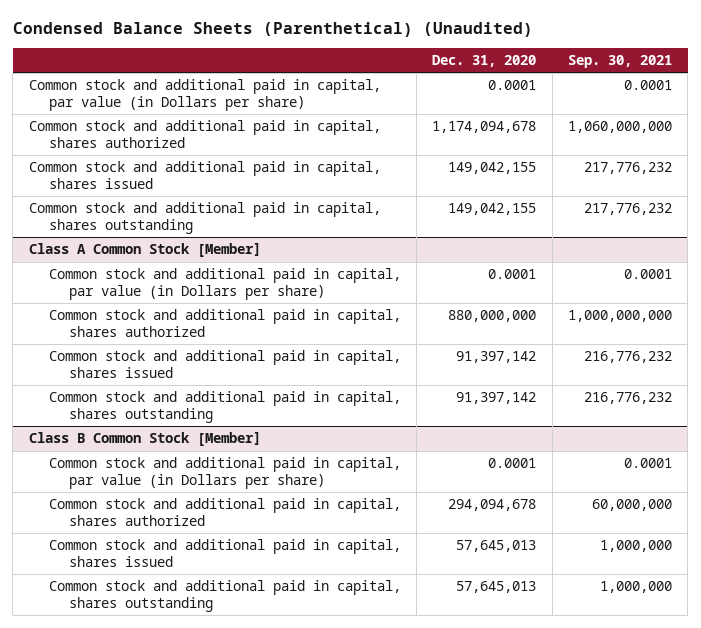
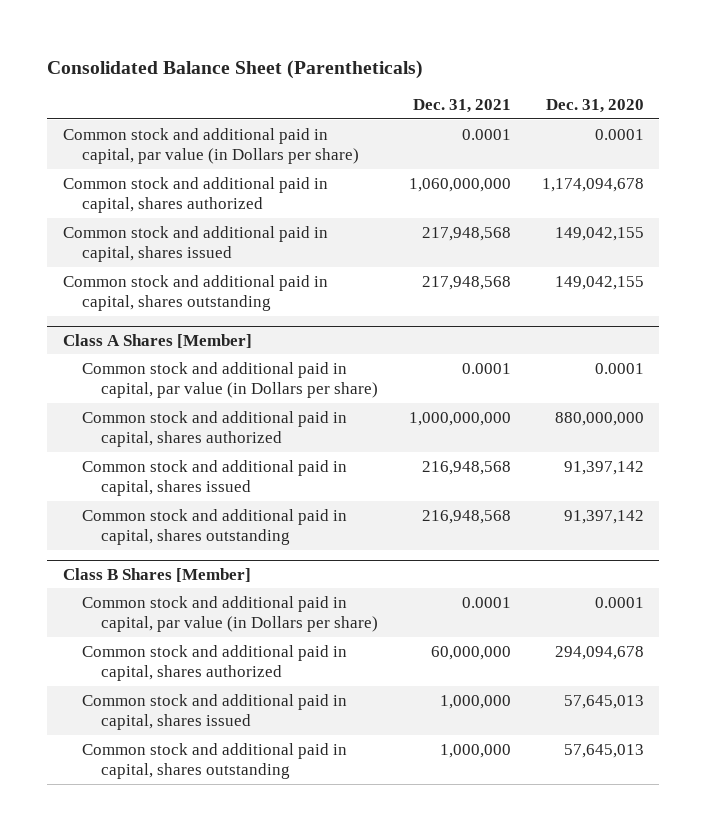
[12,22,533,38] Condensed Balance Sheets (Parenthetical) (Unaudited) -> [47,59,424,79] Consolidated Balance Sheet (Parentheticals)
[568,55,673,69] Sep. 30, 2021 -> none
none -> [412,99,511,114] Dec. 31, 2021
[28,243,261,258] Class A Common Stock [Member] -> [62,333,252,348] Class A Shares [Member]
[28,432,261,447] Class B Common Stock [Member] -> [62,567,251,582] Class B Shares [Member]

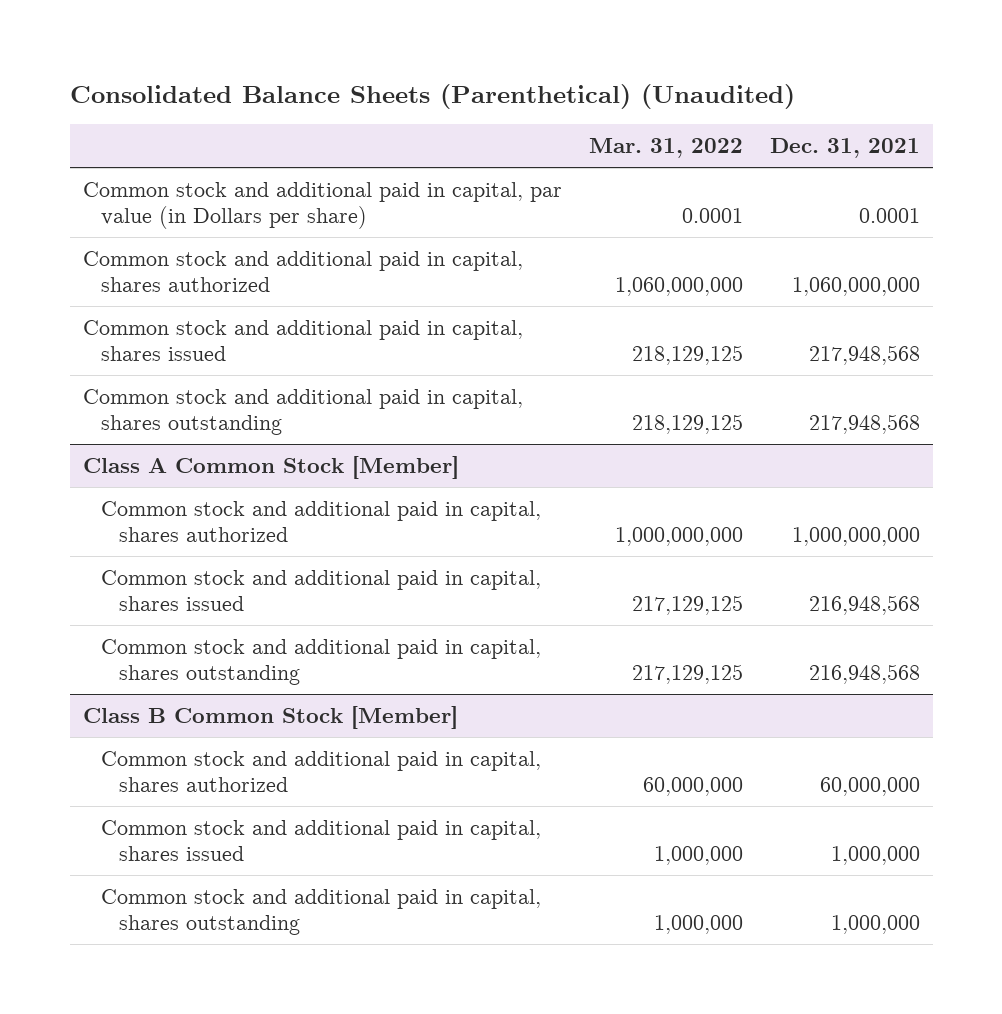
[47,59,424,79] Consolidated Balance Sheet (Parentheticals) -> [69,83,795,109] Consolidated Balance Sheets (Parenthetical) (Unaudited)
[545,99,644,114] Dec. 31, 2020 -> none
none -> [588,138,743,159] Mar. 31, 2022
[81,361,379,399] Common stock and additional paid in capital, par value (in Dollars per share) -> none
[62,333,252,348] Class A Shares [Member] -> [82,455,459,479] Class A Common Stock [Member]
[81,595,379,633] Common stock and additional paid in capital, par value (in Dollars per share) -> none
[62,567,251,582] Class B Shares [Member] -> [82,705,458,729] Class B Common Stock [Member]

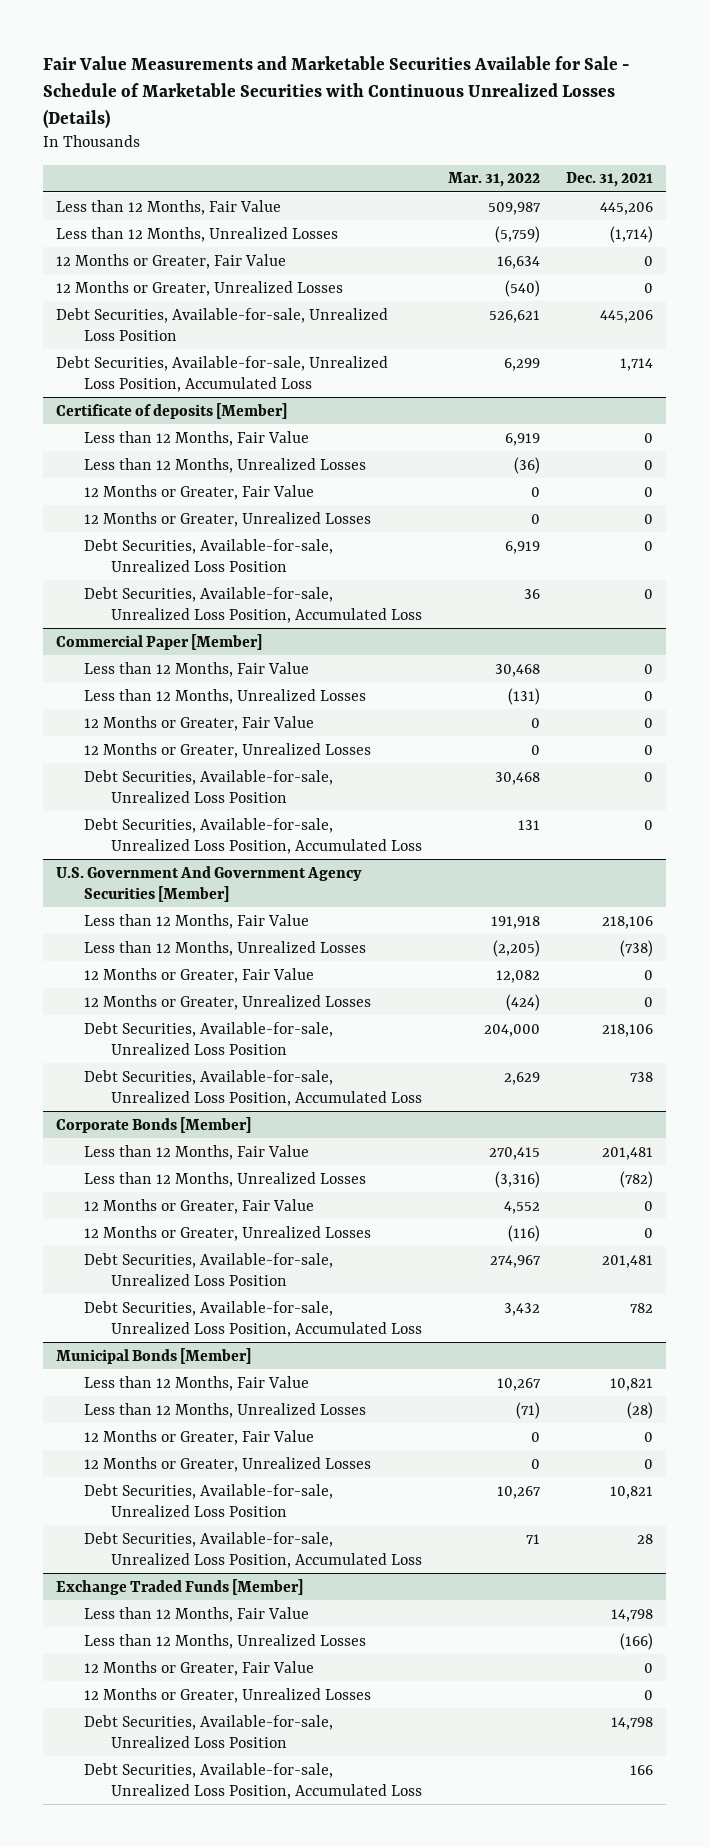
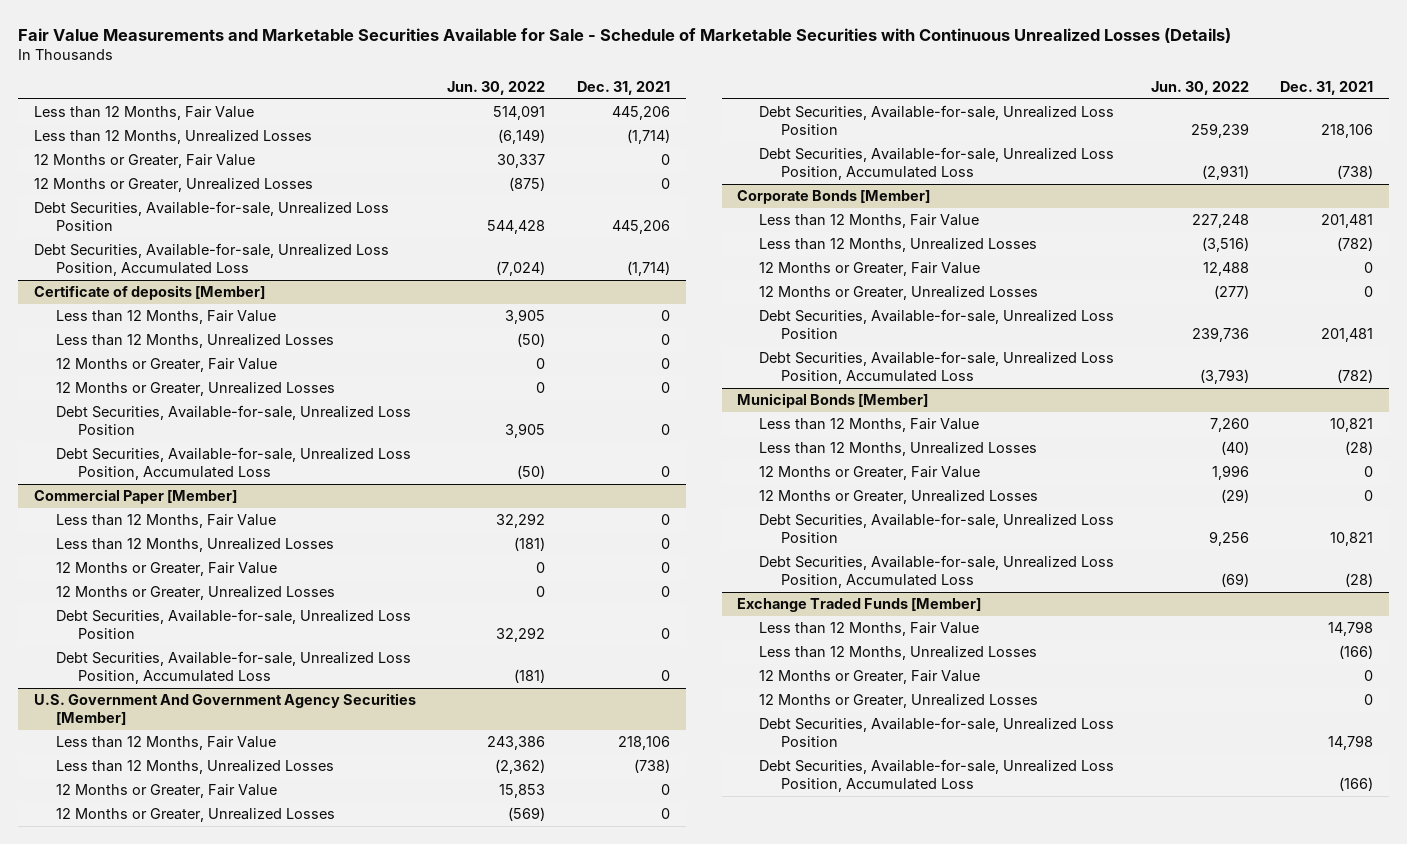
[448,172,541,188] Mar. 31, 2022 -> none
none -> [447,80,546,95] Jun. 30, 2022
[620,357,654,371] 1,714 -> [626,260,670,276] (1,714)
[630,1071,654,1082] 738 -> [1337,164,1374,179] (738)
[630,1302,654,1313] 782 -> [1337,368,1374,383] (782)
[637,1533,654,1544] 28 -> [1345,572,1374,587] (28)
[630,1764,654,1775] 166 -> [1339,776,1374,791] (166)

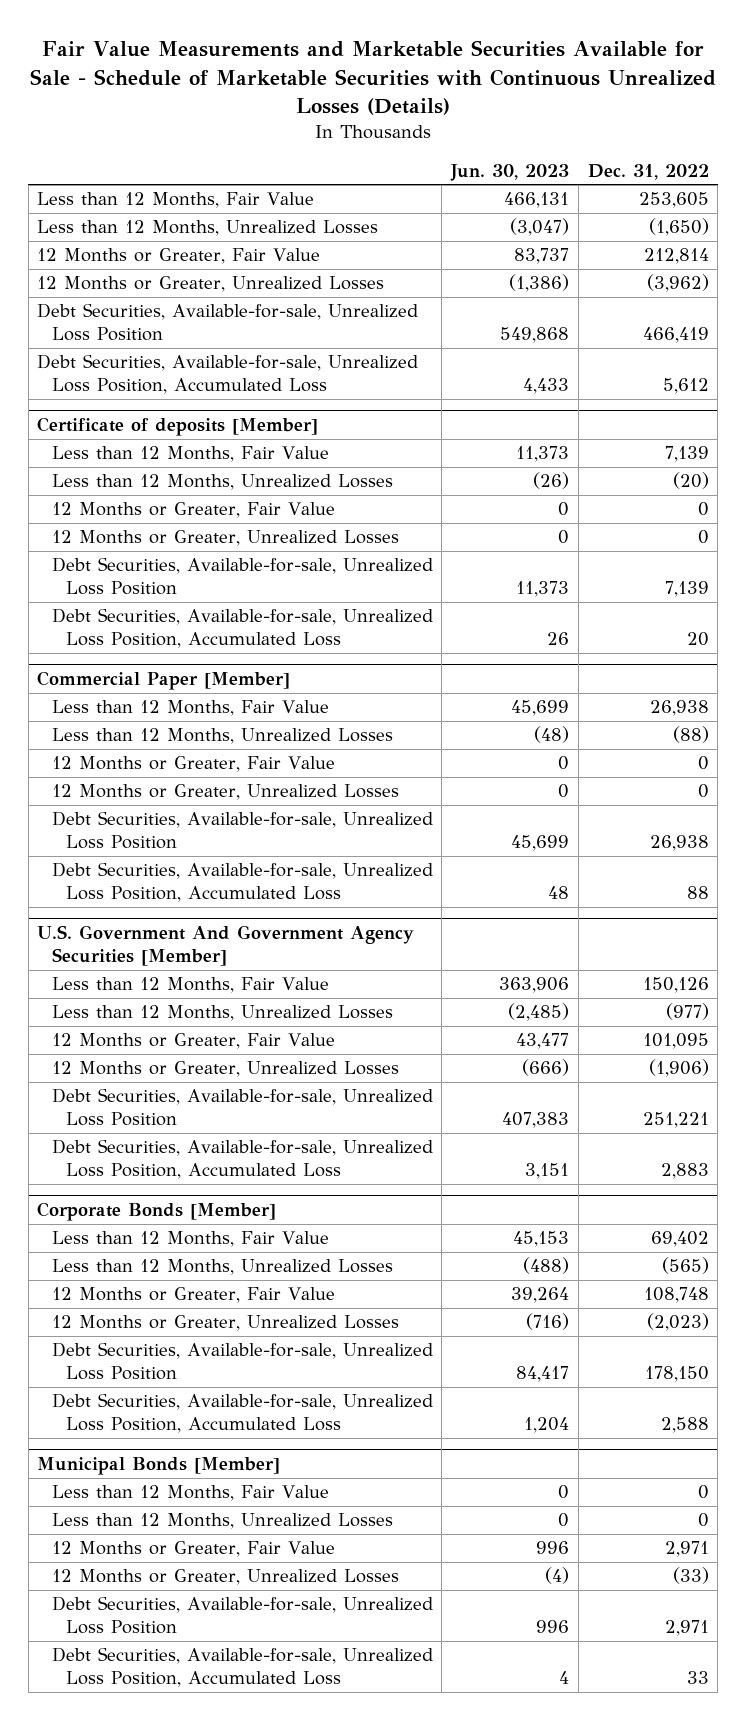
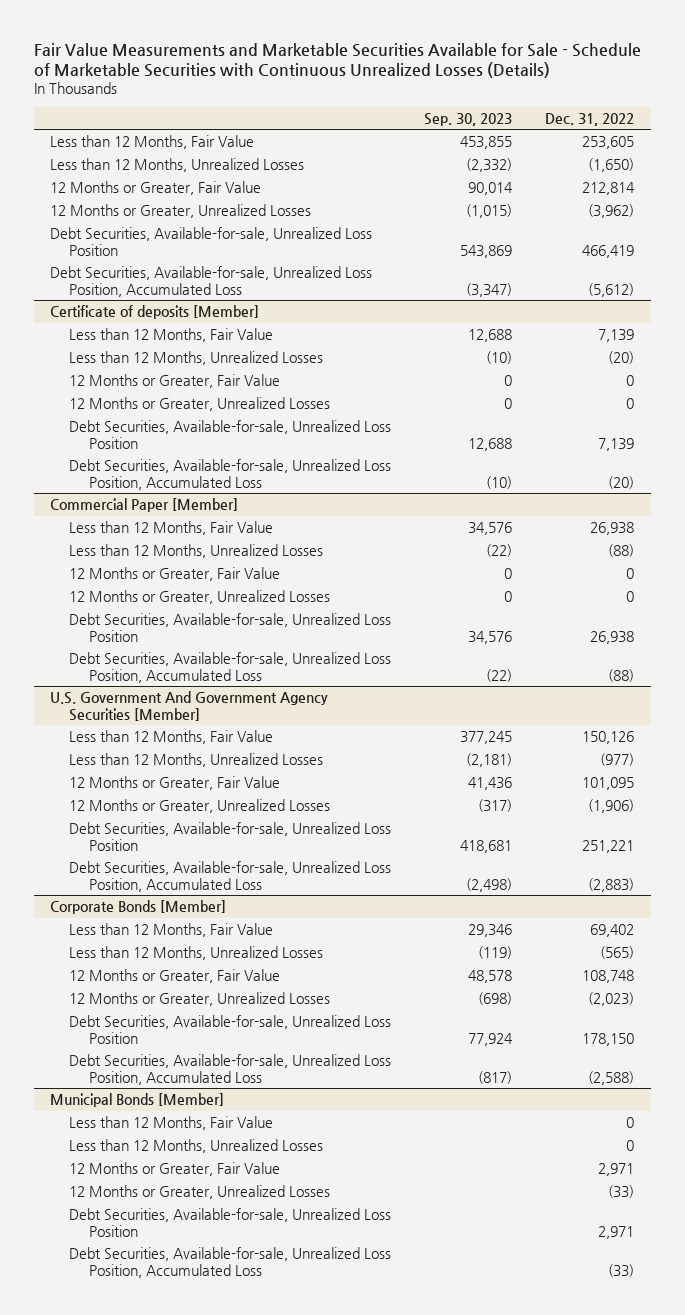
[450,163,570,181] Jun. 30, 2023 -> none
none -> [424,112,513,126] Sep. 30, 2023
[662,378,709,395] 5,612 -> [588,282,635,297] (5,612)
[686,632,709,647] 20 -> [608,475,635,489] (20)
[686,886,709,900] 88 -> [608,668,635,682] (88)
[660,1163,709,1180] 2,883 -> [588,877,635,892] (2,883)
[660,1417,709,1434] 2,588 -> [588,1070,635,1085] (2,588)
[686,1671,709,1685] 33 -> [608,1263,635,1277] (33)

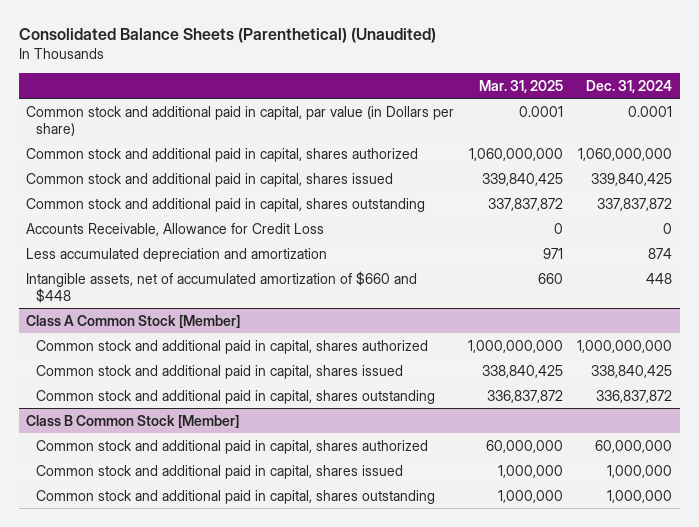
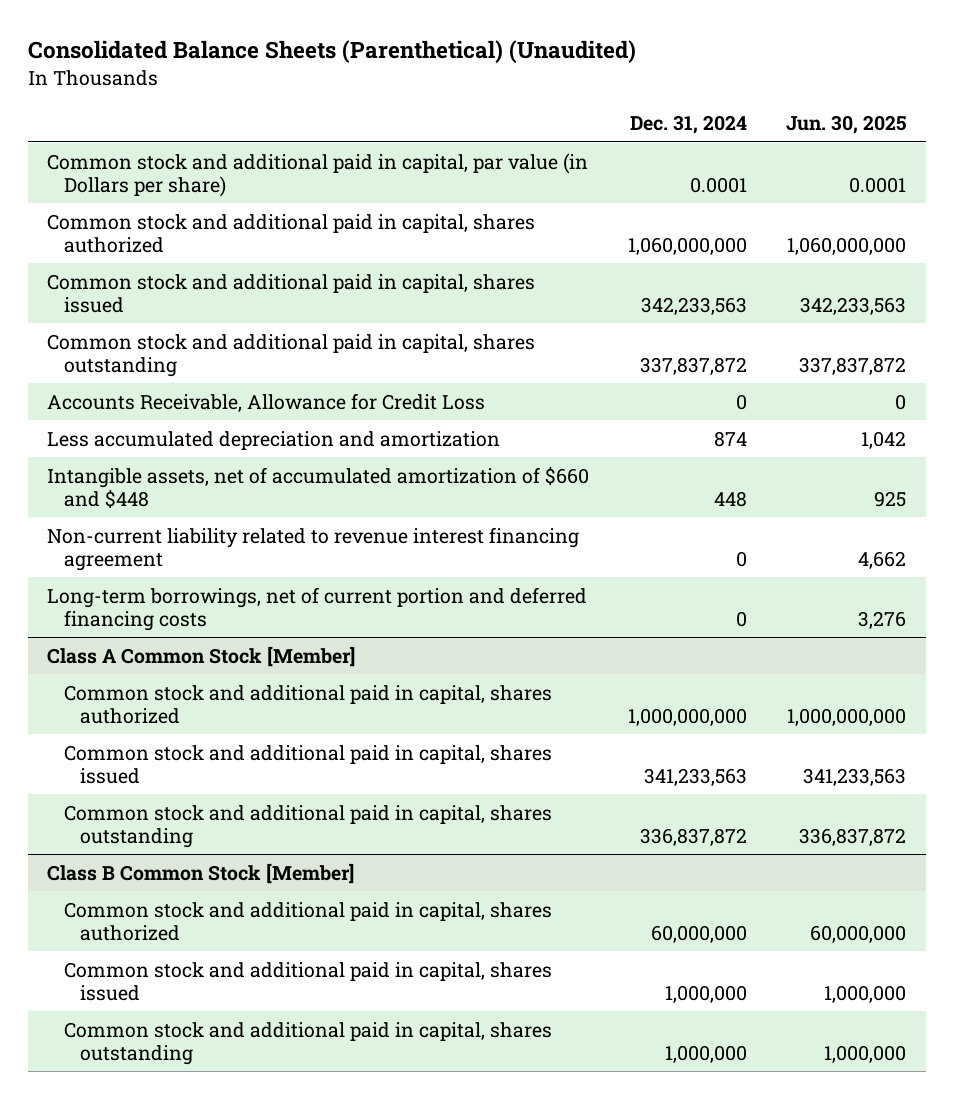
[479,79,564,93] Mar. 31, 2025 -> none
none -> [786,115,907,135] Jun. 30, 2025
[591,172,673,186] 339,840,425 -> [641,296,748,315] 342,233,563
none -> [47,526,580,571] Non-current liability related to revenue interest financing agreement
none -> [47,586,588,631] Long-term borrowings, net of current portion and deferred financing costs
[591,364,673,378] 338,840,425 -> [644,767,748,786] 341,233,563

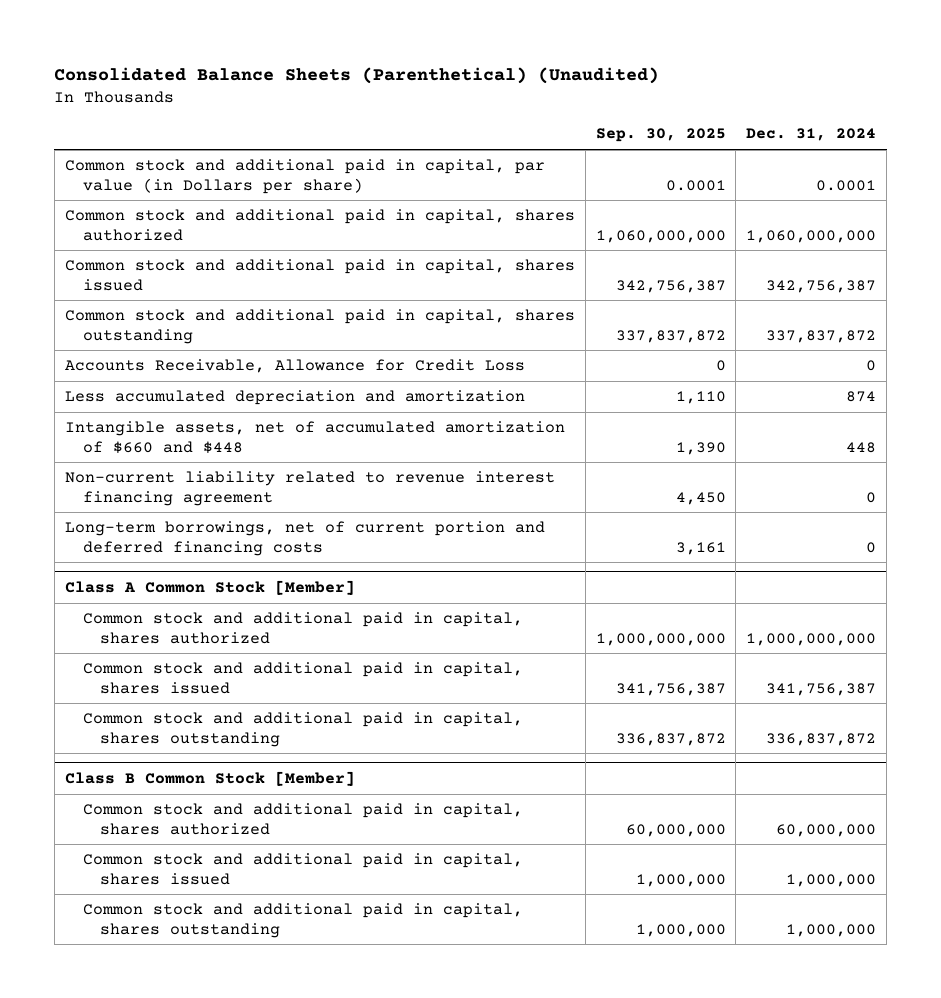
[786,115,907,135] Jun. 30, 2025 -> none
none -> [595,128,726,143] Sep. 30, 2025
[641,296,748,315] 342,233,563 -> [766,279,877,293] 342,756,387
[644,767,748,786] 341,233,563 -> [766,682,877,696] 341,756,387

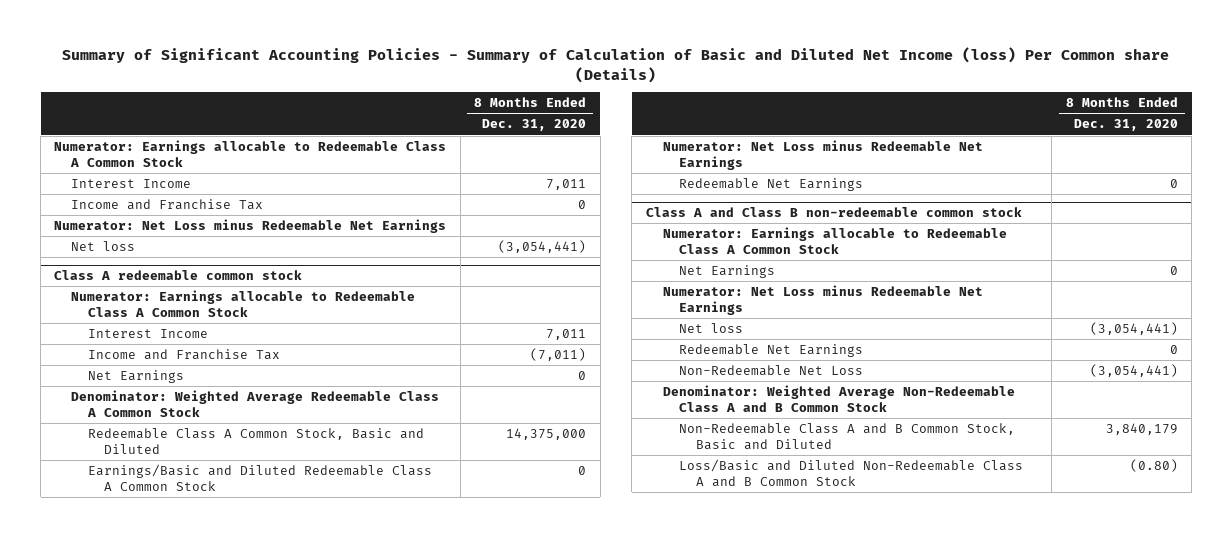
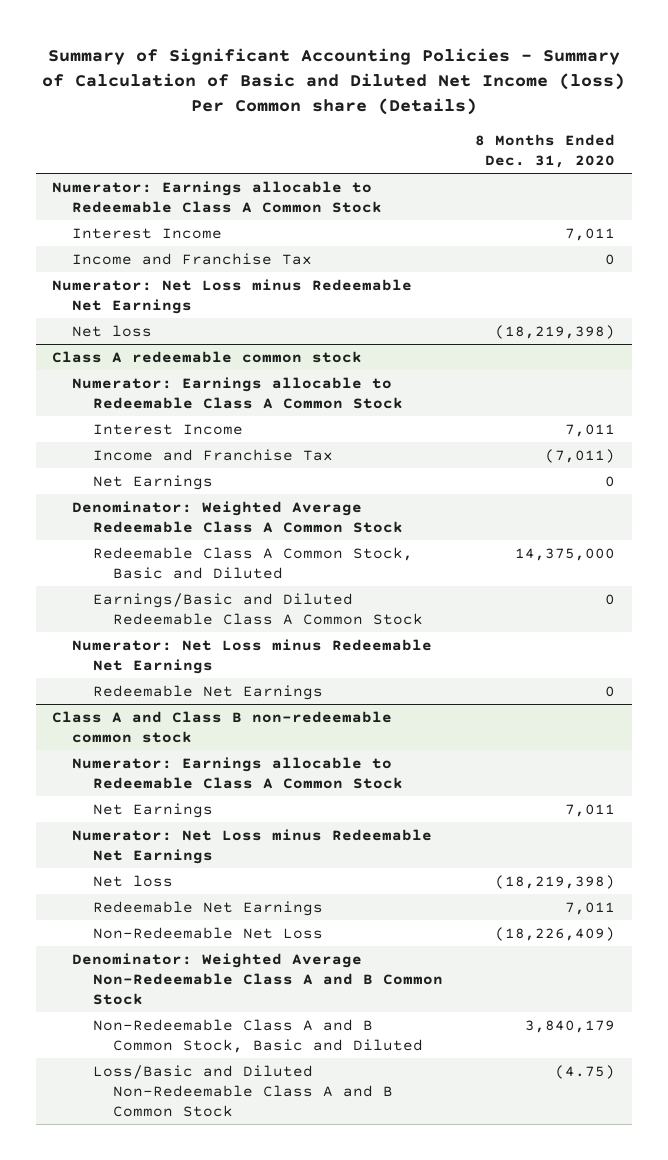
[498,239,587,253] (3,054,441) -> [495,324,616,339] (18,219,398)
[1169,265,1178,275] 0 -> [565,803,616,817] 7,011
[1089,321,1178,335] (3,054,441) -> [495,874,616,889] (18,219,398)
[1169,344,1178,354] 0 -> [565,901,616,915] 7,011
[1089,363,1178,377] (3,054,441) -> [495,926,616,941] (18,226,409)
[1129,458,1178,472] (0.80) -> [555,1064,616,1079] (4.75)

